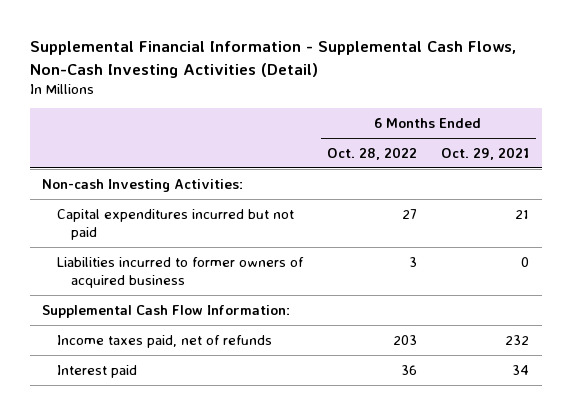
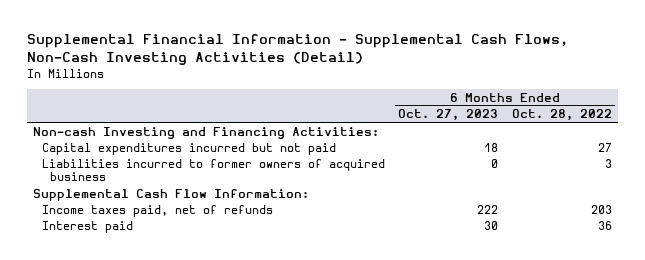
[441,146,530,160] Oct. 29, 2021 -> none
none -> [398,109,499,122] Oct. 27, 2023
[42,178,244,192] Non-cash Investing Activities: -> [33,126,380,139] Non-cash Investing and Financing Activities:

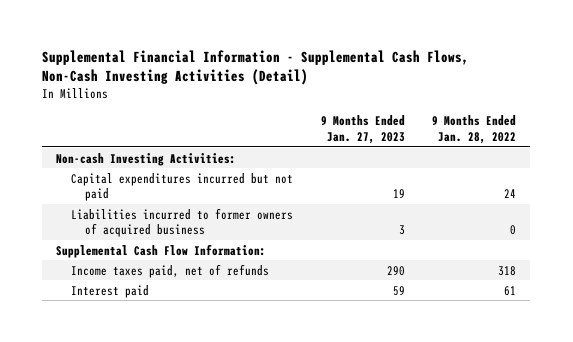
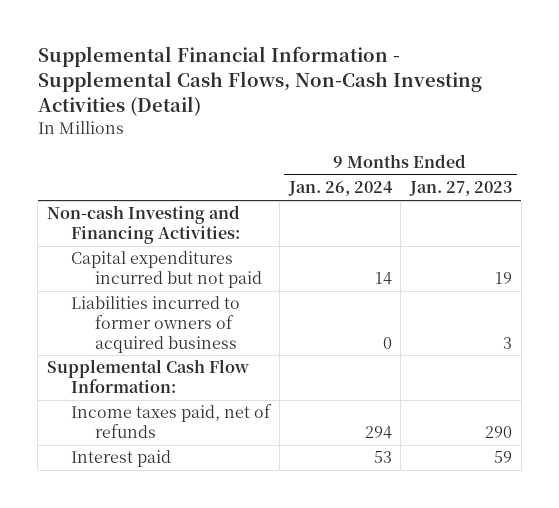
[432,115,517,144] 9 Months Ended Jan. 28, 2022 -> none
none -> [287,181,393,197] Jan. 26, 2024
[56,152,237,166] Non-cash Investing Activities: -> [46,205,240,245] Non-cash Investing and Financing Activities:

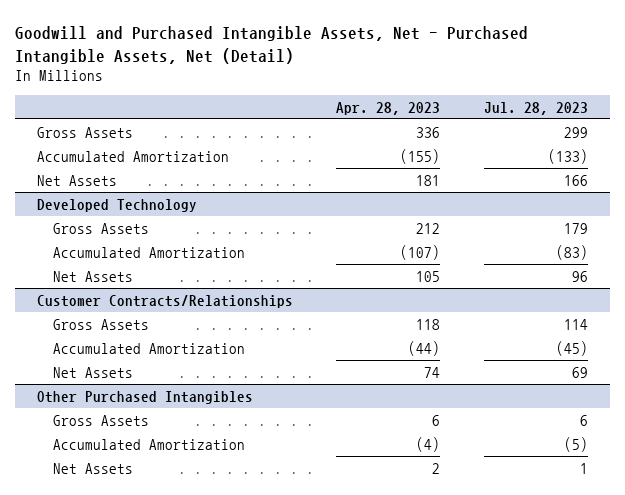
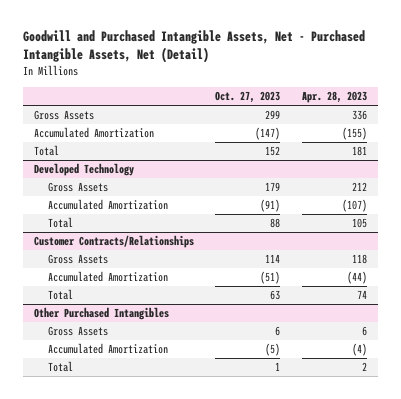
[483,101,588,115] Jul. 28, 2023 -> none
none -> [215,90,281,103] Oct. 27, 2023
[36,174,117,186] Net Assets -> [33,145,59,157] Total
[52,270,133,282] Net Assets -> [47,217,73,229] Total
[52,366,133,378] Net Assets -> [47,289,73,301] Total
[52,462,133,474] Net Assets -> [47,361,73,373] Total

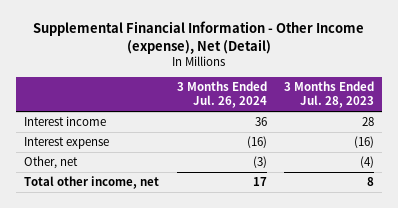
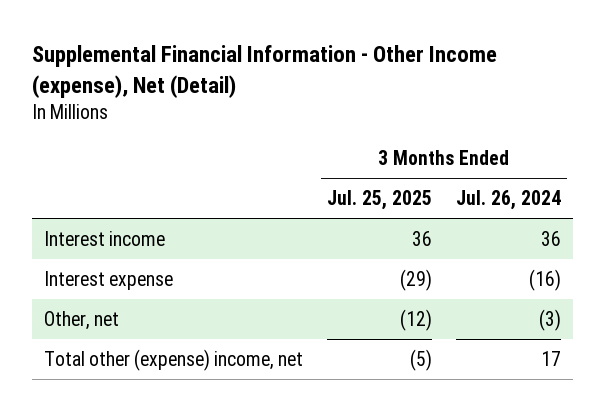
[283,81,374,109] 3 Months Ended Jul. 28, 2023 -> none
none -> [326,190,432,211] Jul. 25, 2025
[24,175,160,189] Total other income, net -> [43,348,303,371] Total other (expense) income, net

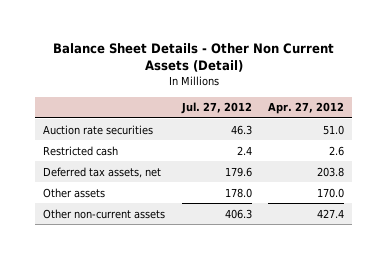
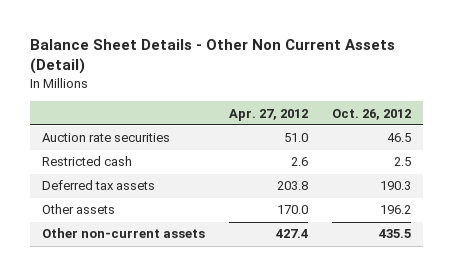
[180,102,252,115] Jul. 27, 2012 -> none
none -> [332,108,412,120] Oct. 26, 2012
[43,166,162,178] Deferred tax assets, net -> [41,180,155,191] Deferred tax assets

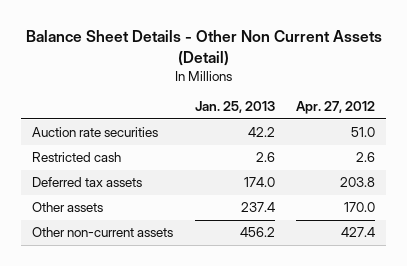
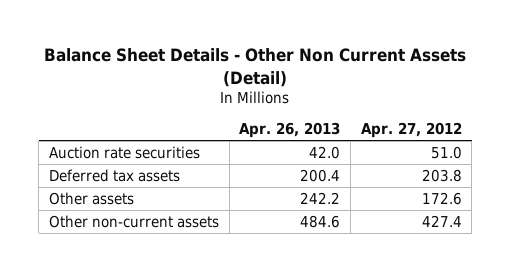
[194,101,275,114] Jan. 25, 2013 -> none
none -> [239,122,341,139] Apr. 26, 2013
[32,152,122,163] Restricted cash -> none
[344,202,376,213] 170.0 -> [421,191,462,205] 172.6

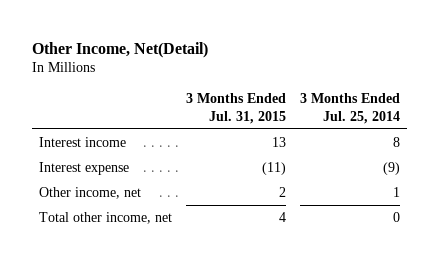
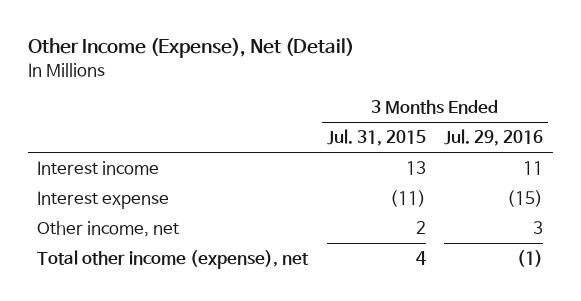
[32,41,209,58] Other Income, Net(Detail) -> [28,38,355,59] Other Income (Expense), Net (Detail)
[300,93,401,124] 3 Months Ended Jul. 25, 2014 -> none
none -> [444,129,544,147] Jul. 29, 2016
[39,211,173,224] Total other income, net -> [37,249,310,269] Total other income (expense), net

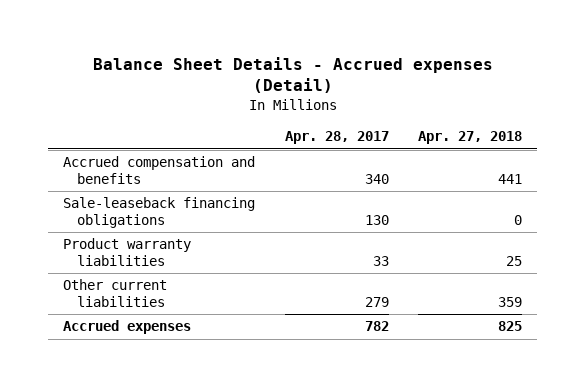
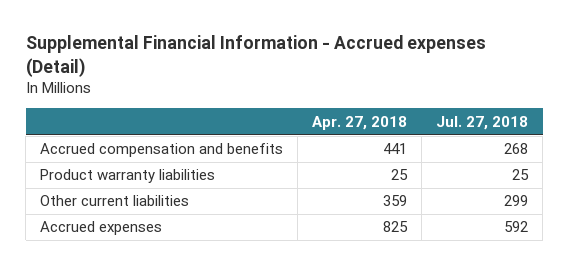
[92,56,493,94] Balance Sheet Details - Accrued expenses (Detail) -> [25,35,486,77] Supplemental Financial Information - Accrued expenses (Detail)
[284,131,389,145] Apr. 28, 2017 -> none
none -> [436,115,529,130] Jul. 27, 2018
[63,197,256,228] Sale-leaseback financing obligations -> none

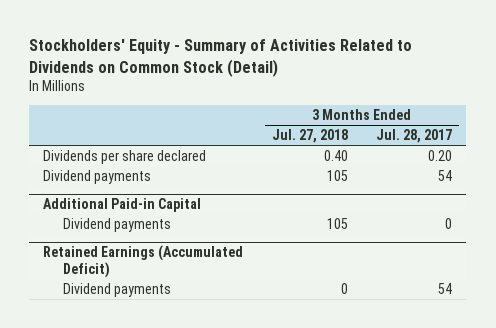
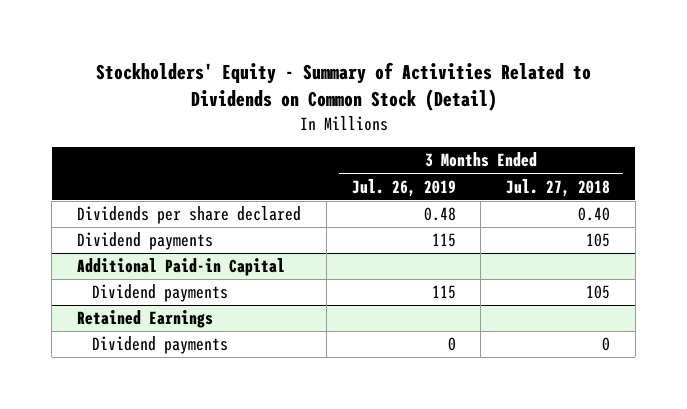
[376,129,453,144] Jul. 28, 2017 -> none
none -> [351,178,456,197] Jul. 26, 2019
[43,245,244,278] Retained Earnings (Accumulated Deficit) -> [77,310,214,329] Retained Earnings

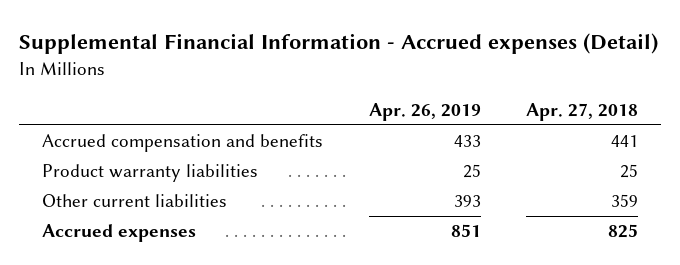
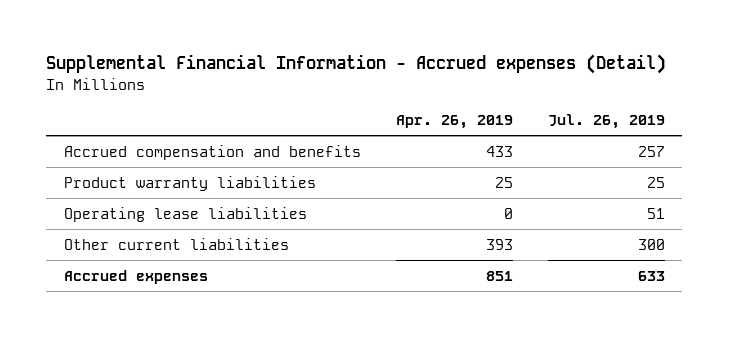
[526,102,639,121] Apr. 27, 2018 -> none
none -> [547,114,665,130] Jul. 26, 2019
none -> [63,206,307,222] Operating lease liabilities

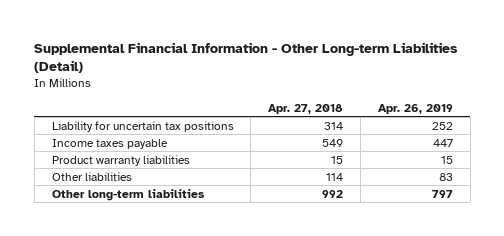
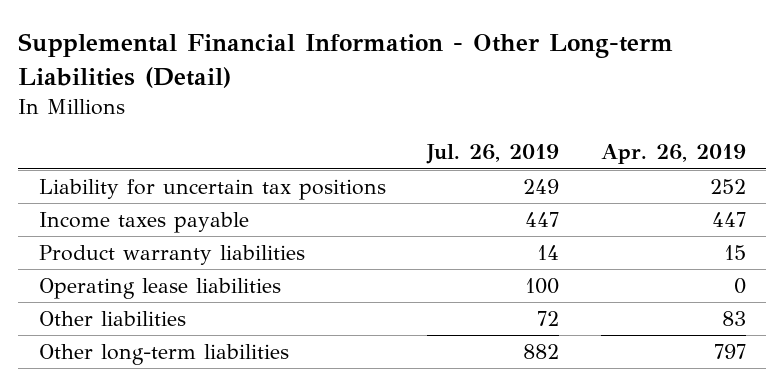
[268,103,344,114] Apr. 27, 2018 -> none
none -> [426,144,560,165] Jul. 26, 2019
none -> [38,278,281,300] Operating lease liabilities

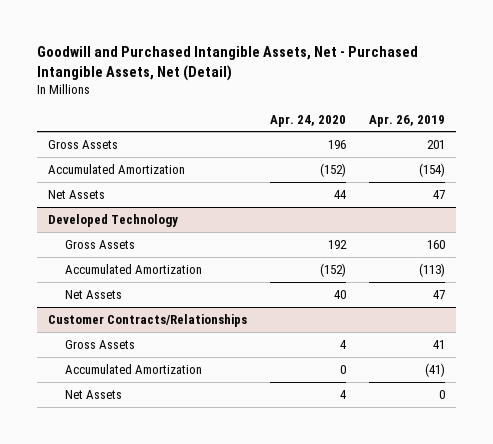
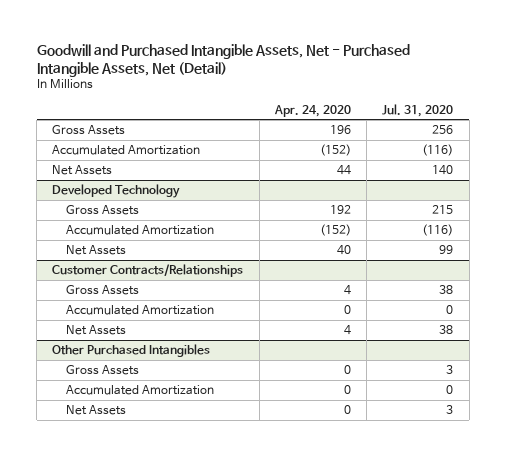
[368,114,445,127] Apr. 26, 2019 -> none
none -> [382,103,454,117] Jul. 31, 2020
none -> [52,343,211,357] Other Purchased Intangibles
none -> [65,364,139,375] Gross Assets
none -> [65,384,214,395] Accumulated Amortization
none -> [65,404,126,415] Net Assets

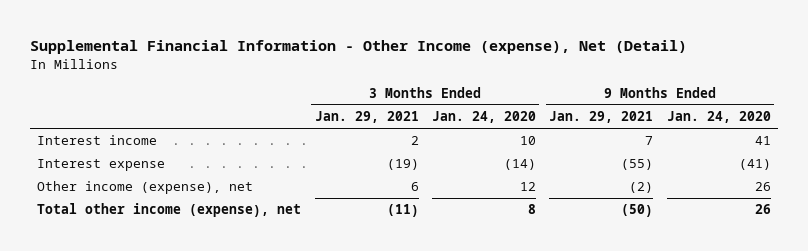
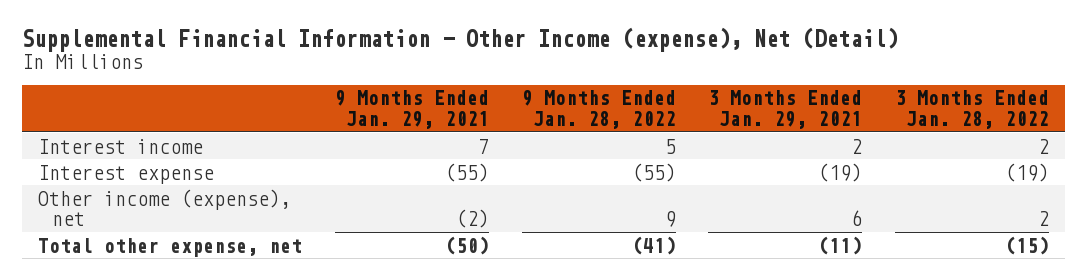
[431,111,536,124] Jan. 24, 2020 -> none
[666,111,771,124] Jan. 24, 2020 -> none
none -> [521,90,676,129] 9 Months Ended Jan. 28, 2022
none -> [895,90,1050,129] 3 Months Ended Jan. 28, 2022
[37,203,302,218] Total other income (expense), net -> [37,237,302,257] Total other expense, net

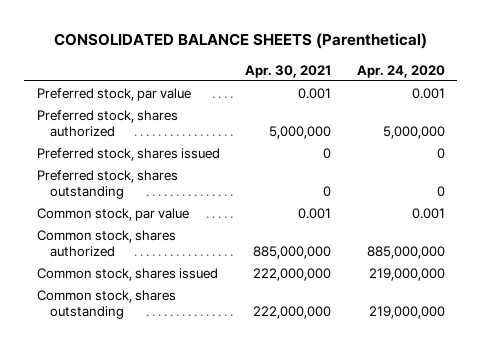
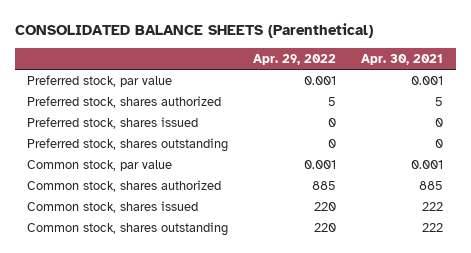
[356,64,445,78] Apr. 24, 2020 -> none
none -> [253,54,337,66] Apr. 29, 2022
[269,125,332,139] 5,000,000 -> [435,96,444,106] 5
[253,245,332,259] 885,000,000 -> [419,180,444,190] 885
[253,267,332,281] 222,000,000 -> [422,201,444,211] 222
[253,305,332,319] 222,000,000 -> [422,222,444,232] 222

